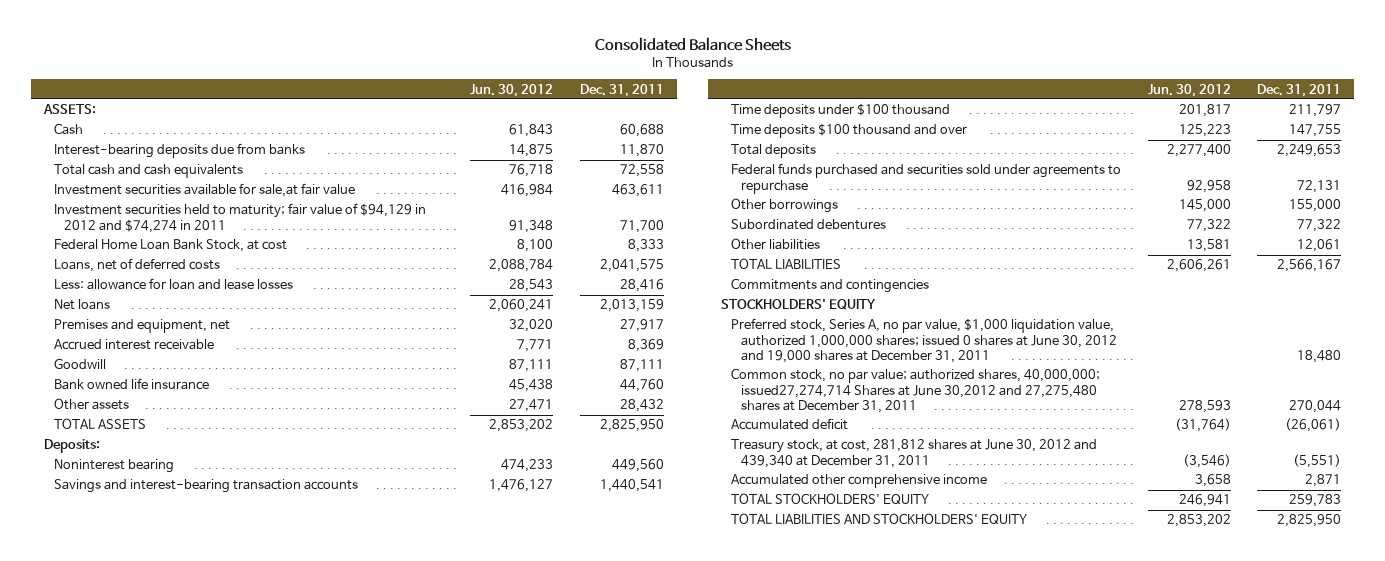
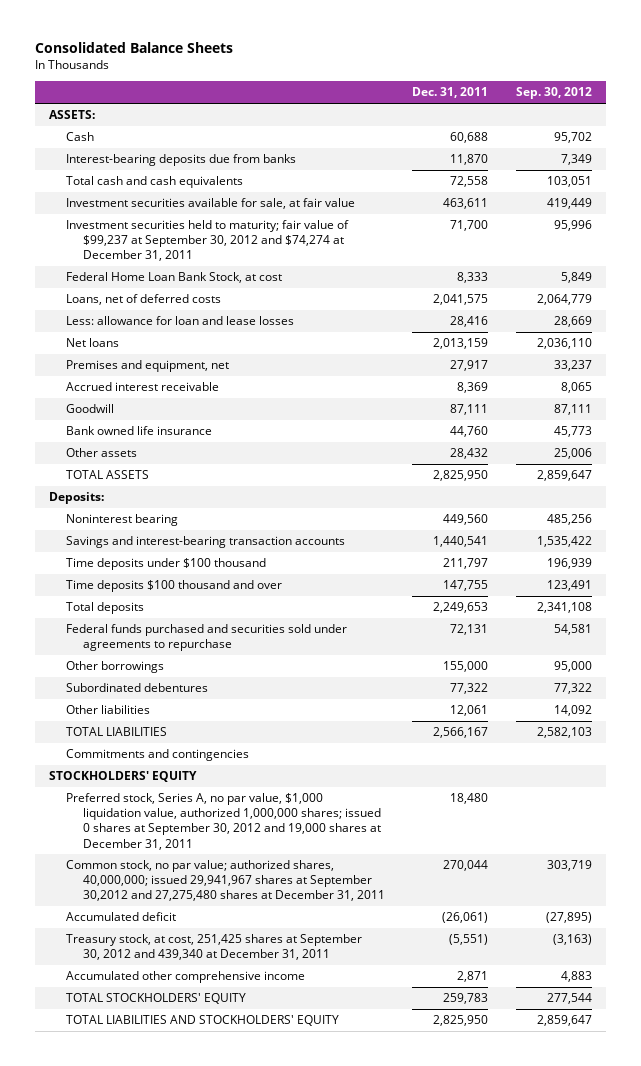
[470,83,554,97] Jun. 30, 2012 -> none
none -> [516,87,593,100] Sep. 30, 2012
[53,183,355,198] Investment securities available for sale,at fair value -> [65,198,355,210] Investment securities available for sale, at fair value
[53,203,426,233] Investment securities held to maturity; fair value of $94,129 in 2012 and $74,274 in 2011 -> [65,220,349,262] Investment securities held to maturity; fair value of $99,237 at September 30, 2012 and $74,274 at December 31, 2011
[731,318,1117,363] Preferred stock, Series A, no par value, $1,000 liquidation value, authorized 1,000,000 shares; issued 0 shares at June 30, 2012 and 19,000 shares at December 31, 2011 -> [65,793,381,850] Preferred stock, Series A, no par value, $1,000 liquidation value, authorized 1,000,000 shares; issued 0 shares at September 30, 2012 and 19,000 shares at December 31, 2011
[731,368,1101,413] Common stock, no par value; authorized shares, 40,000,000; issued27,274,714 Shares at June 30,2012 and 27,275,480 shares at December 31, 2011 -> [65,860,385,902] Common stock, no par value; authorized shares, 40,000,000; issued 29,941,967 shares at September 30,2012 and 27,275,480 shares at December 31, 2011
[731,439,1098,468] Treasury stock, at cost, 281,812 shares at June 30, 2012 and 439,340 at December 31, 2011 -> [65,934,362,961] Treasury stock, at cost, 251,425 shares at September 30, 2012 and 439,340 at December 31, 2011

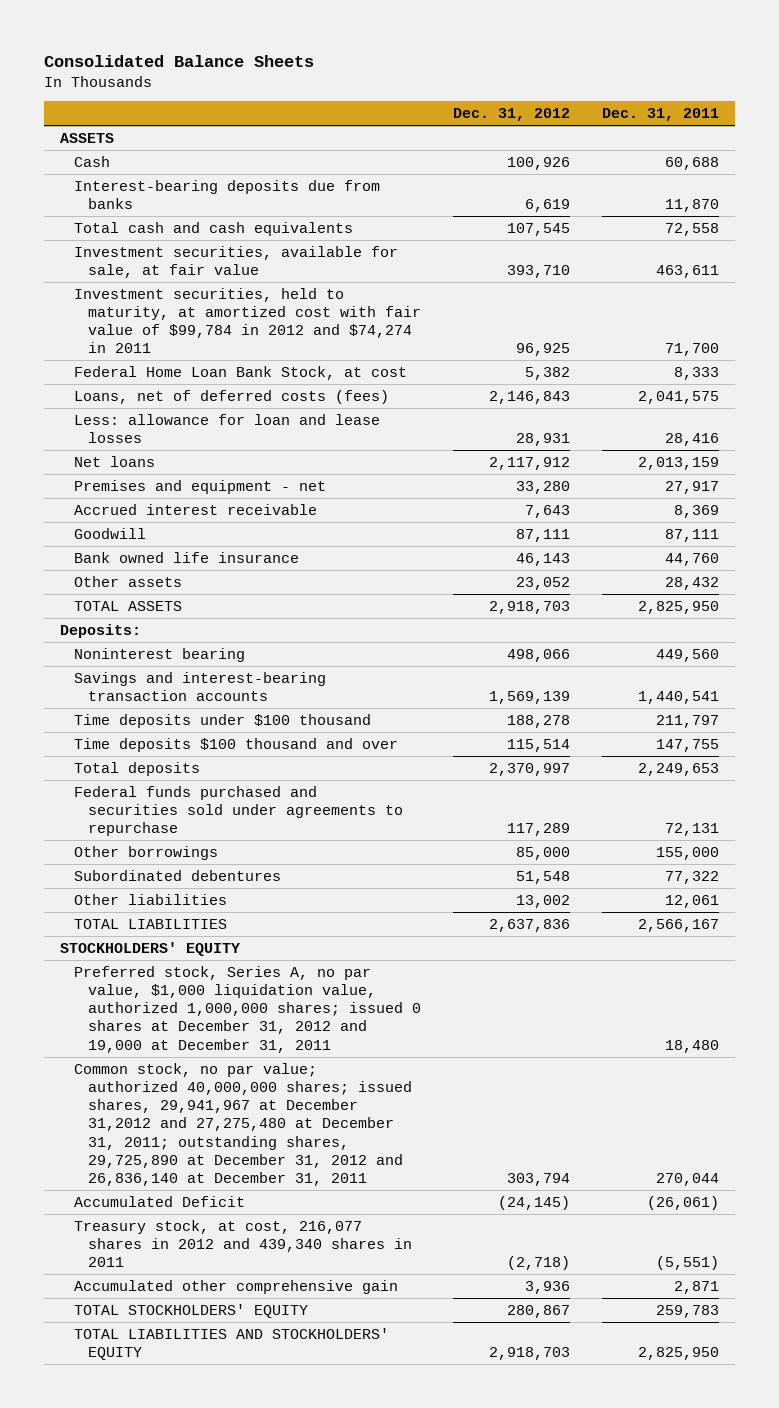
[516,87,593,100] Sep. 30, 2012 -> none
none -> [453,108,571,122] Dec. 31, 2012
[48,110,95,120] ASSETS: -> [59,132,114,143] ASSETS
[65,198,355,210] Investment securities available for sale, at fair value -> [74,245,399,279] Investment securities, available for sale, at fair value
[65,220,349,262] Investment securities held to maturity; fair value of $99,237 at September 30, 2012 and $74,274 at December 31, 2011 -> [74,287,422,354] Investment securities, held to maturity, at amortized cost with fair value of $99,784 in 2012 and $74,274 in 2011
[65,294,221,306] Loans, net of deferred costs -> [74,389,390,404] Loans, net of deferred costs (fees)
[65,360,229,373] Premises and equipment, net -> [74,479,327,494] Premises and equipment - net
[65,749,249,762] Commitments and contingencies -> none
[65,793,381,850] Preferred stock, Series A, no par value, $1,000 liquidation value, authorized 1,000,000 shares; issued 0 shares at September 30, 2012 and 19,000 shares at December 31, 2011 -> [74,965,422,1053] Preferred stock, Series A, no par value, $1,000 liquidation value, authorized 1,000,000 shares; issued 0 shares at December 31, 2012 and 19,000 at December 31, 2011
[65,860,385,902] Common stock, no par value; authorized shares, 40,000,000; issued 29,941,967 shares at September 30,2012 and 27,275,480 shares at December 31, 2011 -> [74,1062,413,1186] Common stock, no par value; authorized 40,000,000 shares; issued shares, 29,941,967 at December 31,2012 and 27,275,480 at December 31, 2011; outstanding shares, 29,725,890 at December 31, 2012 and 26,836,140 at December 31, 2011
[65,912,176,922] Accumulated deficit -> [74,1195,246,1207] Accumulated Deficit
[65,934,362,961] Treasury stock, at cost, 251,425 shares at September 30, 2012 and 439,340 at December 31, 2011 -> [74,1219,413,1268] Treasury stock, at cost, 216,077 shares in 2012 and 439,340 shares in 2011
[65,971,305,984] Accumulated other comprehensive income -> [74,1279,399,1294] Accumulated other comprehensive gain

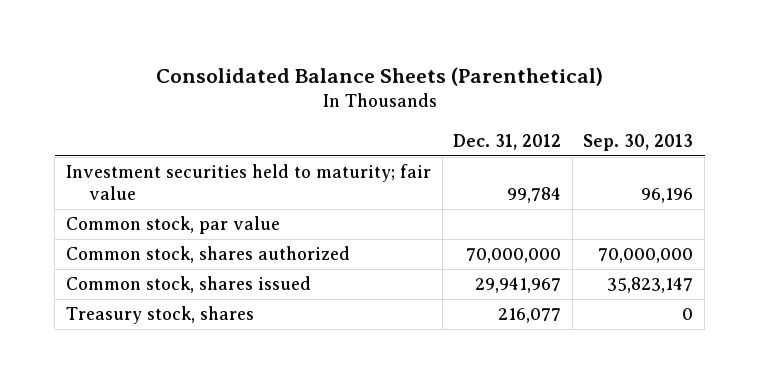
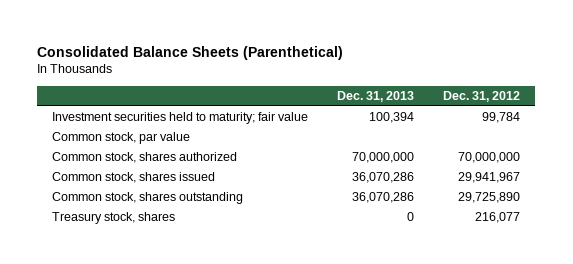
[583,133,694,151] Sep. 30, 2013 -> none
none -> [337,90,415,102] Dec. 31, 2013
none -> [52,192,244,205] Common stock, shares outstanding

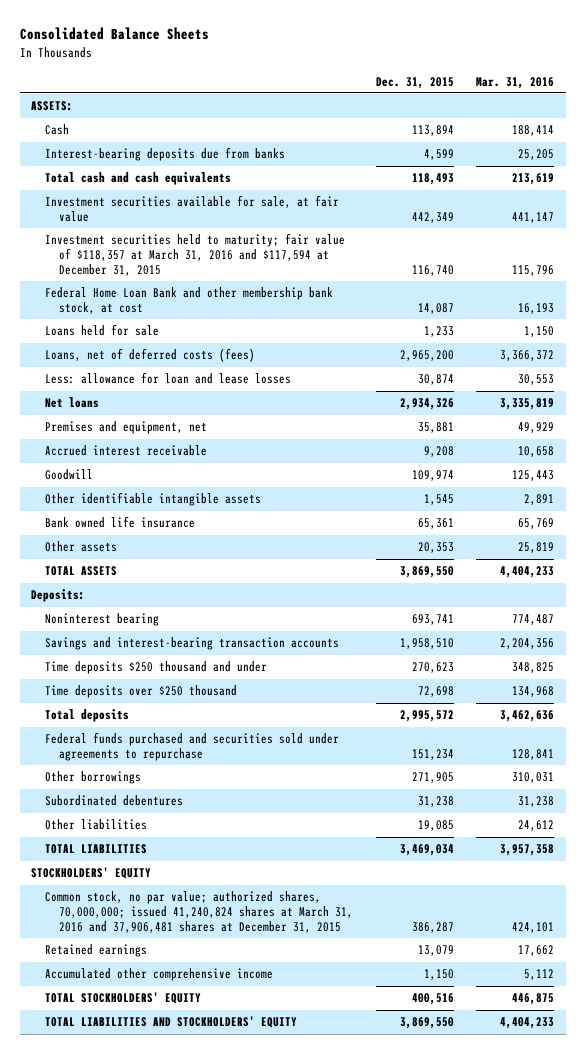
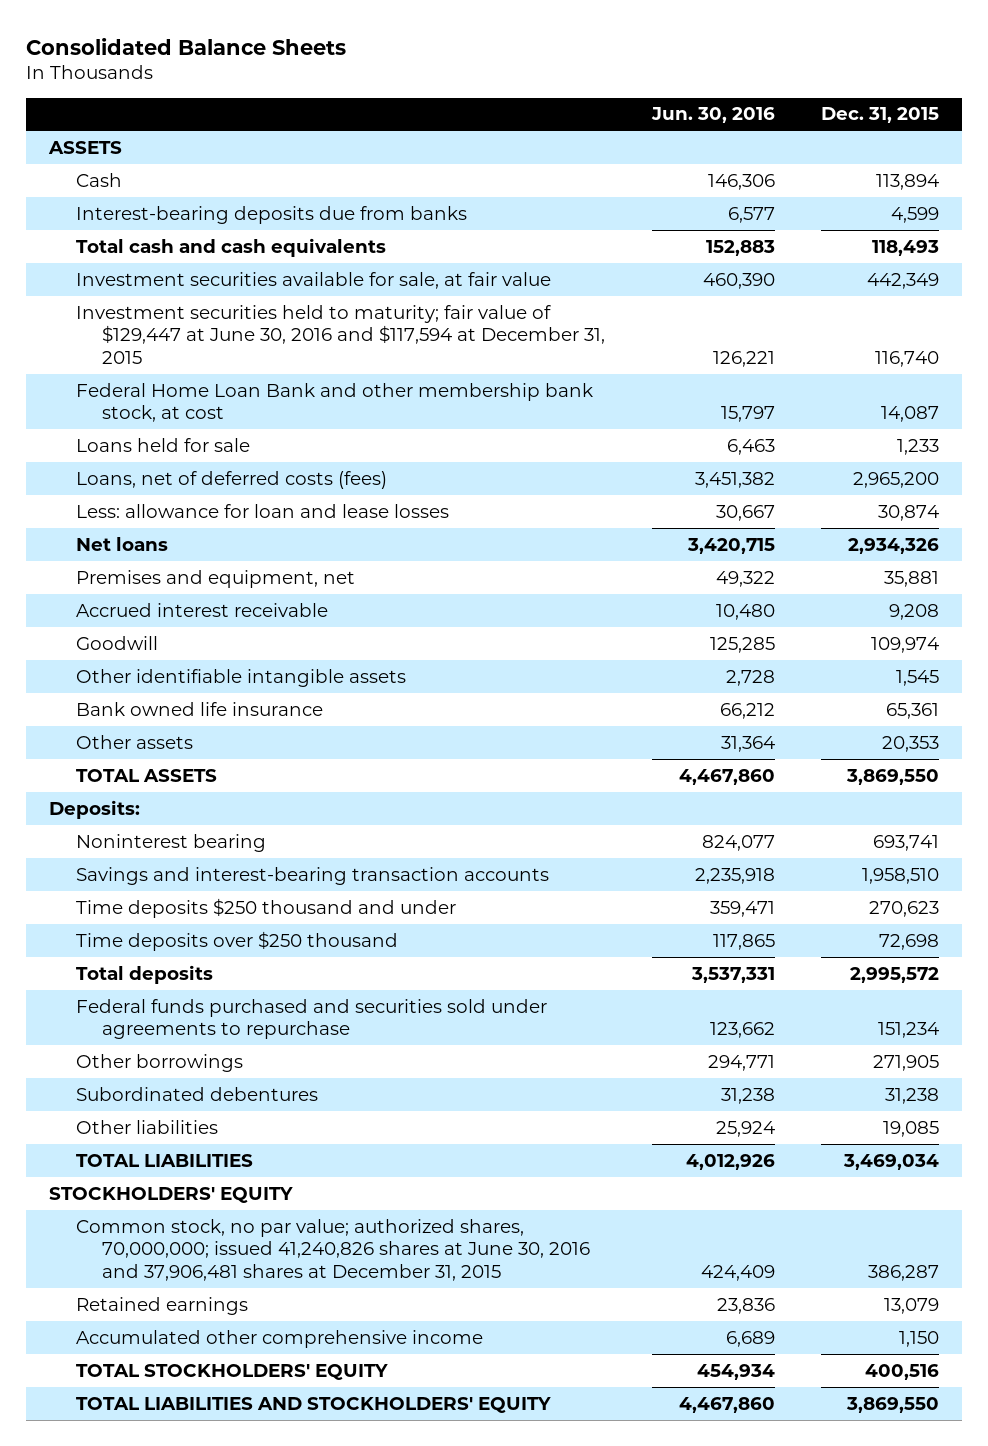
[476,76,555,89] Mar. 31, 2016 -> none
none -> [650,107,775,124] Jun. 30, 2016
[31,101,74,112] ASSETS: -> [48,140,123,154] ASSETS
[44,233,345,276] Investment securities held to maturity; fair value of $118,357 at March 31, 2016 and $117,594 at December 31, 2015 -> [75,304,606,364] Investment securities held to maturity; fair value of $129,447 at June 30, 2016 and $117,594 at December 31, 2015
[44,891,353,933] Common stock, no par value; authorized shares, 70,000,000; issued 41,240,824 shares at March 31, 2016 and 37,906,481 shares at December 31, 2015 -> [75,1218,591,1281] Common stock, no par value; authorized shares, 70,000,000; issued 41,240,826 shares at June 30, 2016 and 37,906,481 shares at December 31, 2015

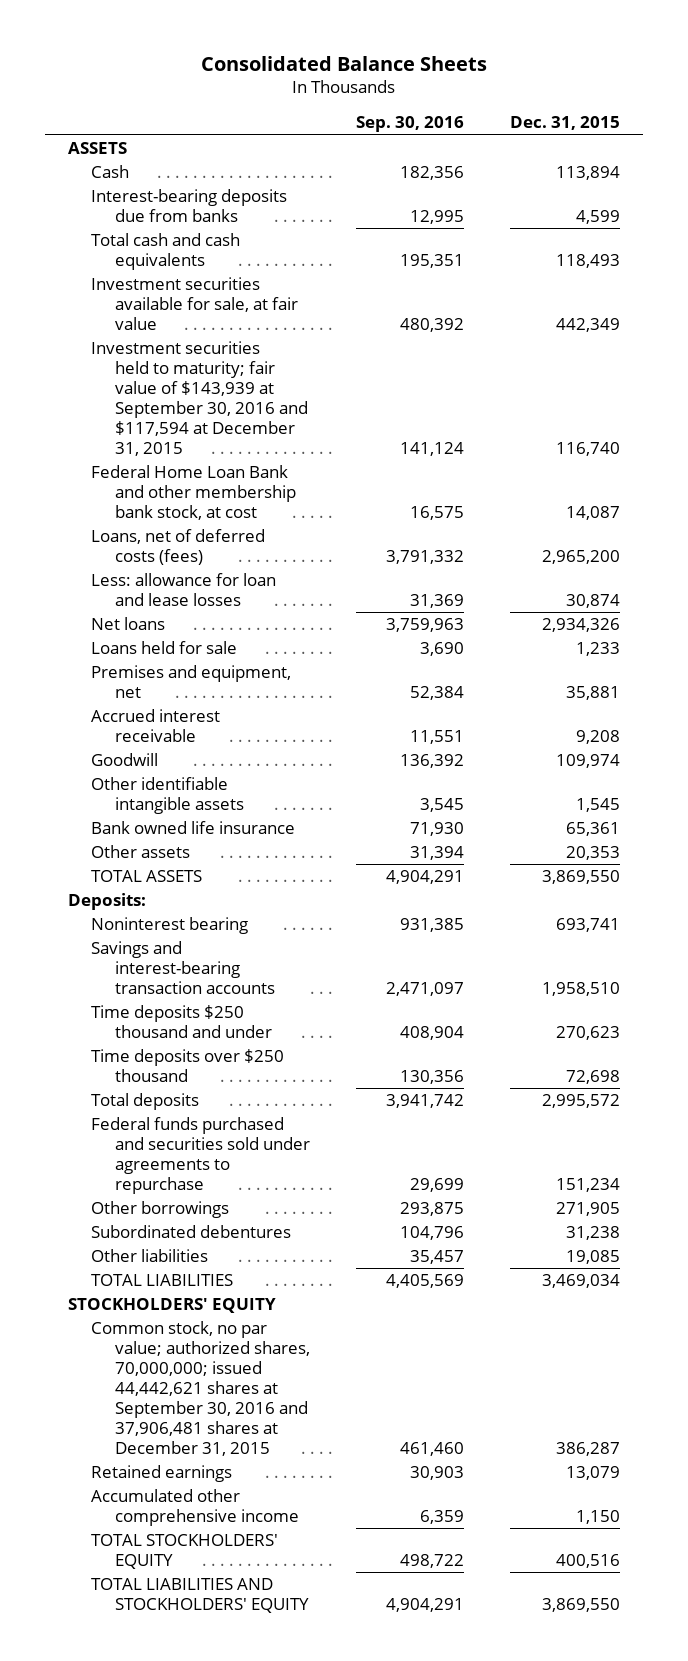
[650,107,775,124] Jun. 30, 2016 -> none
none -> [356,116,465,133] Sep. 30, 2016
[75,304,606,364] Investment securities held to maturity; fair value of $129,447 at June 30, 2016 and $117,594 at December 31, 2015 -> [91,341,308,457] Investment securities held to maturity; fair value of $143,939 at September 30, 2016 and $117,594 at December 31, 2015
[75,437,250,452] Loans held for sale -> [91,641,238,655] Loans held for sale
[75,1218,591,1281] Common stock, no par value; authorized shares, 70,000,000; issued 41,240,826 shares at June 30, 2016 and 37,906,481 shares at December 31, 2015 -> [91,1321,310,1457] Common stock, no par value; authorized shares, 70,000,000; issued 44,442,621 shares at September 30, 2016 and 37,906,481 shares at December 31, 2015

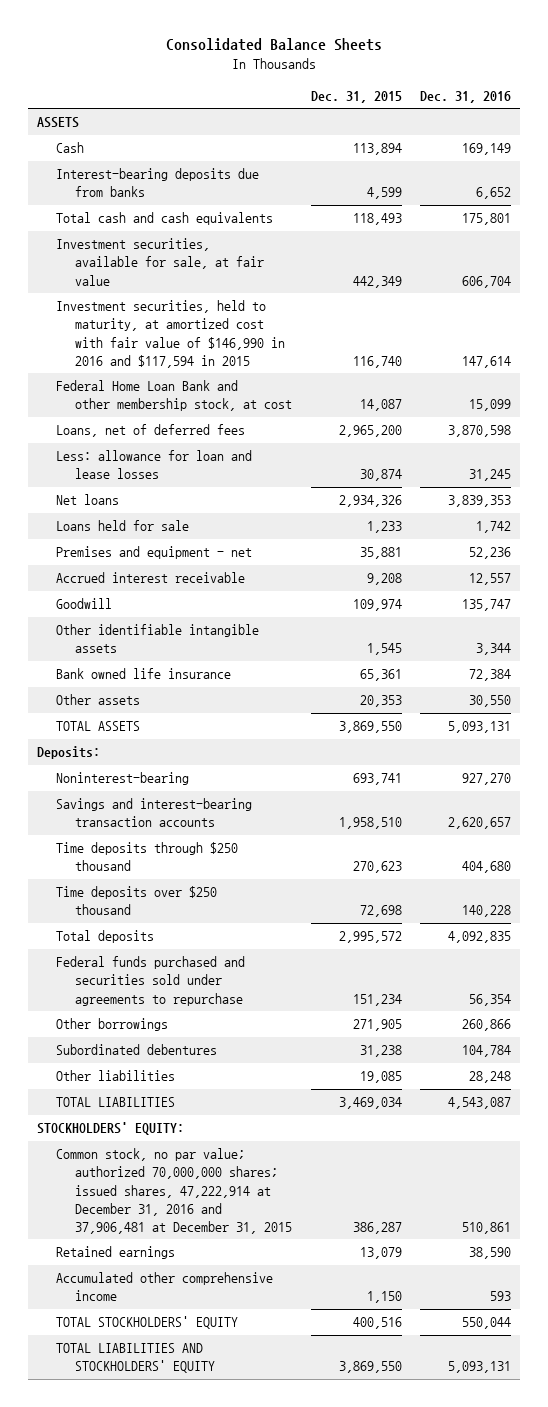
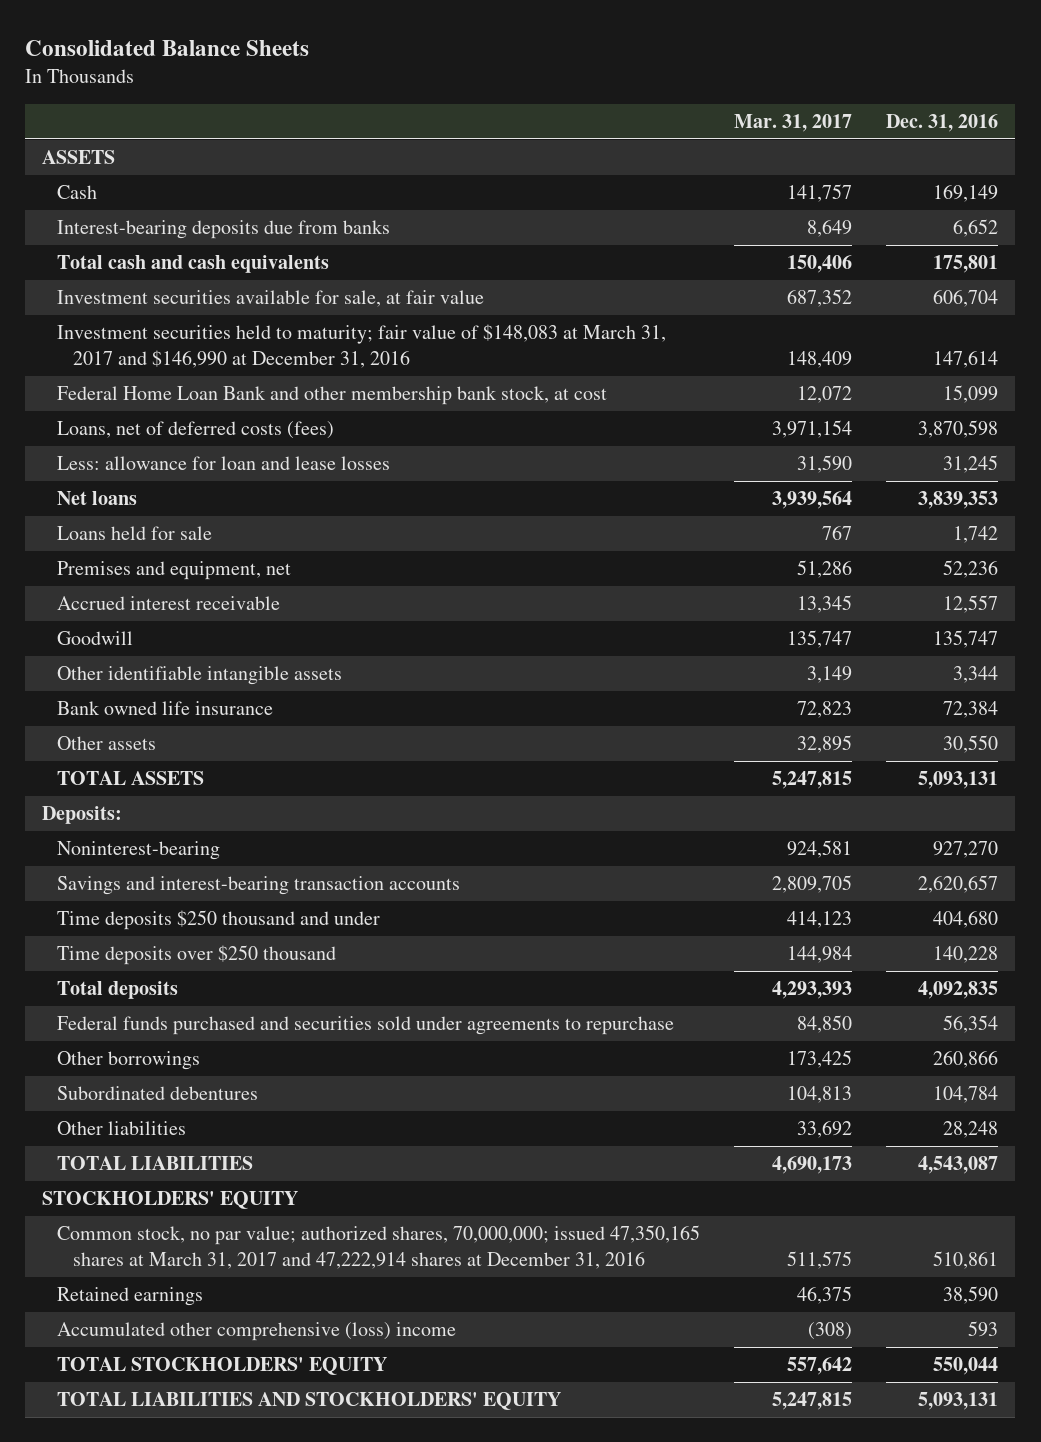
[310,90,402,103] Dec. 31, 2015 -> none
none -> [734,113,853,132] Mar. 31, 2017
[56,238,265,286] Investment securities, available for sale, at fair value -> [57,290,485,308] Investment securities available for sale, at fair value
[56,300,286,368] Investment securities, held to maturity, at amortized cost with fair value of $146,990 in 2016 and $117,594 in 2015 -> [57,324,667,368] Investment securities held to maturity; fair value of $148,083 at March 31, 2017 and $146,990 at December 31, 2016
[56,380,293,412] Federal Home Loan Bank and other membership stock, at cost -> [57,386,608,406] Federal Home Loan Bank and other membership bank stock, at cost
[56,424,246,438] Loans, net of deferred fees -> [57,421,335,440] Loans, net of deferred costs (fees)
[56,546,253,560] Premises and equipment - net -> [57,561,292,581] Premises and equipment, net
[56,842,239,872] Time deposits through $250 thousand -> [57,910,381,931] Time deposits $250 thousand and under
[36,1122,184,1136] STOCKHOLDERS' EQUITY: -> [42,1191,299,1210] STOCKHOLDERS' EQUITY
[56,1148,293,1234] Common stock, no par value; authorized 70,000,000 shares; issued shares, 47,222,914 at December 31, 2016 and 37,906,481 at December 31, 2015 -> [57,1225,701,1269] Common stock, no par value; authorized shares, 70,000,000; issued 47,350,165 shares at March 31, 2017 and 47,222,914 shares at December 31, 2016
[56,1272,274,1302] Accumulated other comprehensive income -> [57,1322,457,1342] Accumulated other comprehensive (loss) income

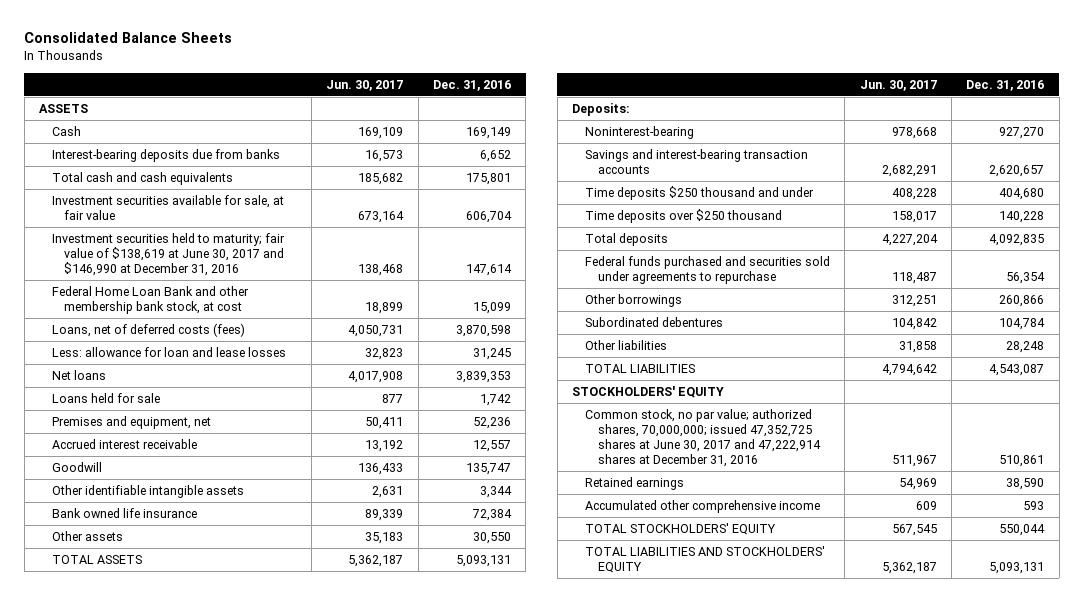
[734,113,853,132] Mar. 31, 2017 -> none
none -> [326,79,404,91] Jun. 30, 2017
[57,324,667,368] Investment securities held to maturity; fair value of $148,083 at March 31, 2017 and $146,990 at December 31, 2016 -> [51,232,285,276] Investment securities held to maturity; fair value of $138,619 at June 30, 2017 and $146,990 at December 31, 2016
[57,1225,701,1269] Common stock, no par value; authorized shares, 70,000,000; issued 47,350,165 shares at March 31, 2017 and 47,222,914 shares at December 31, 2016 -> [584,408,821,467] Common stock, no par value; authorized shares, 70,000,000; issued 47,352,725 shares at June 30, 2017 and 47,222,914 shares at December 31, 2016
[57,1322,457,1342] Accumulated other comprehensive (loss) income -> [584,499,820,513] Accumulated other comprehensive income

